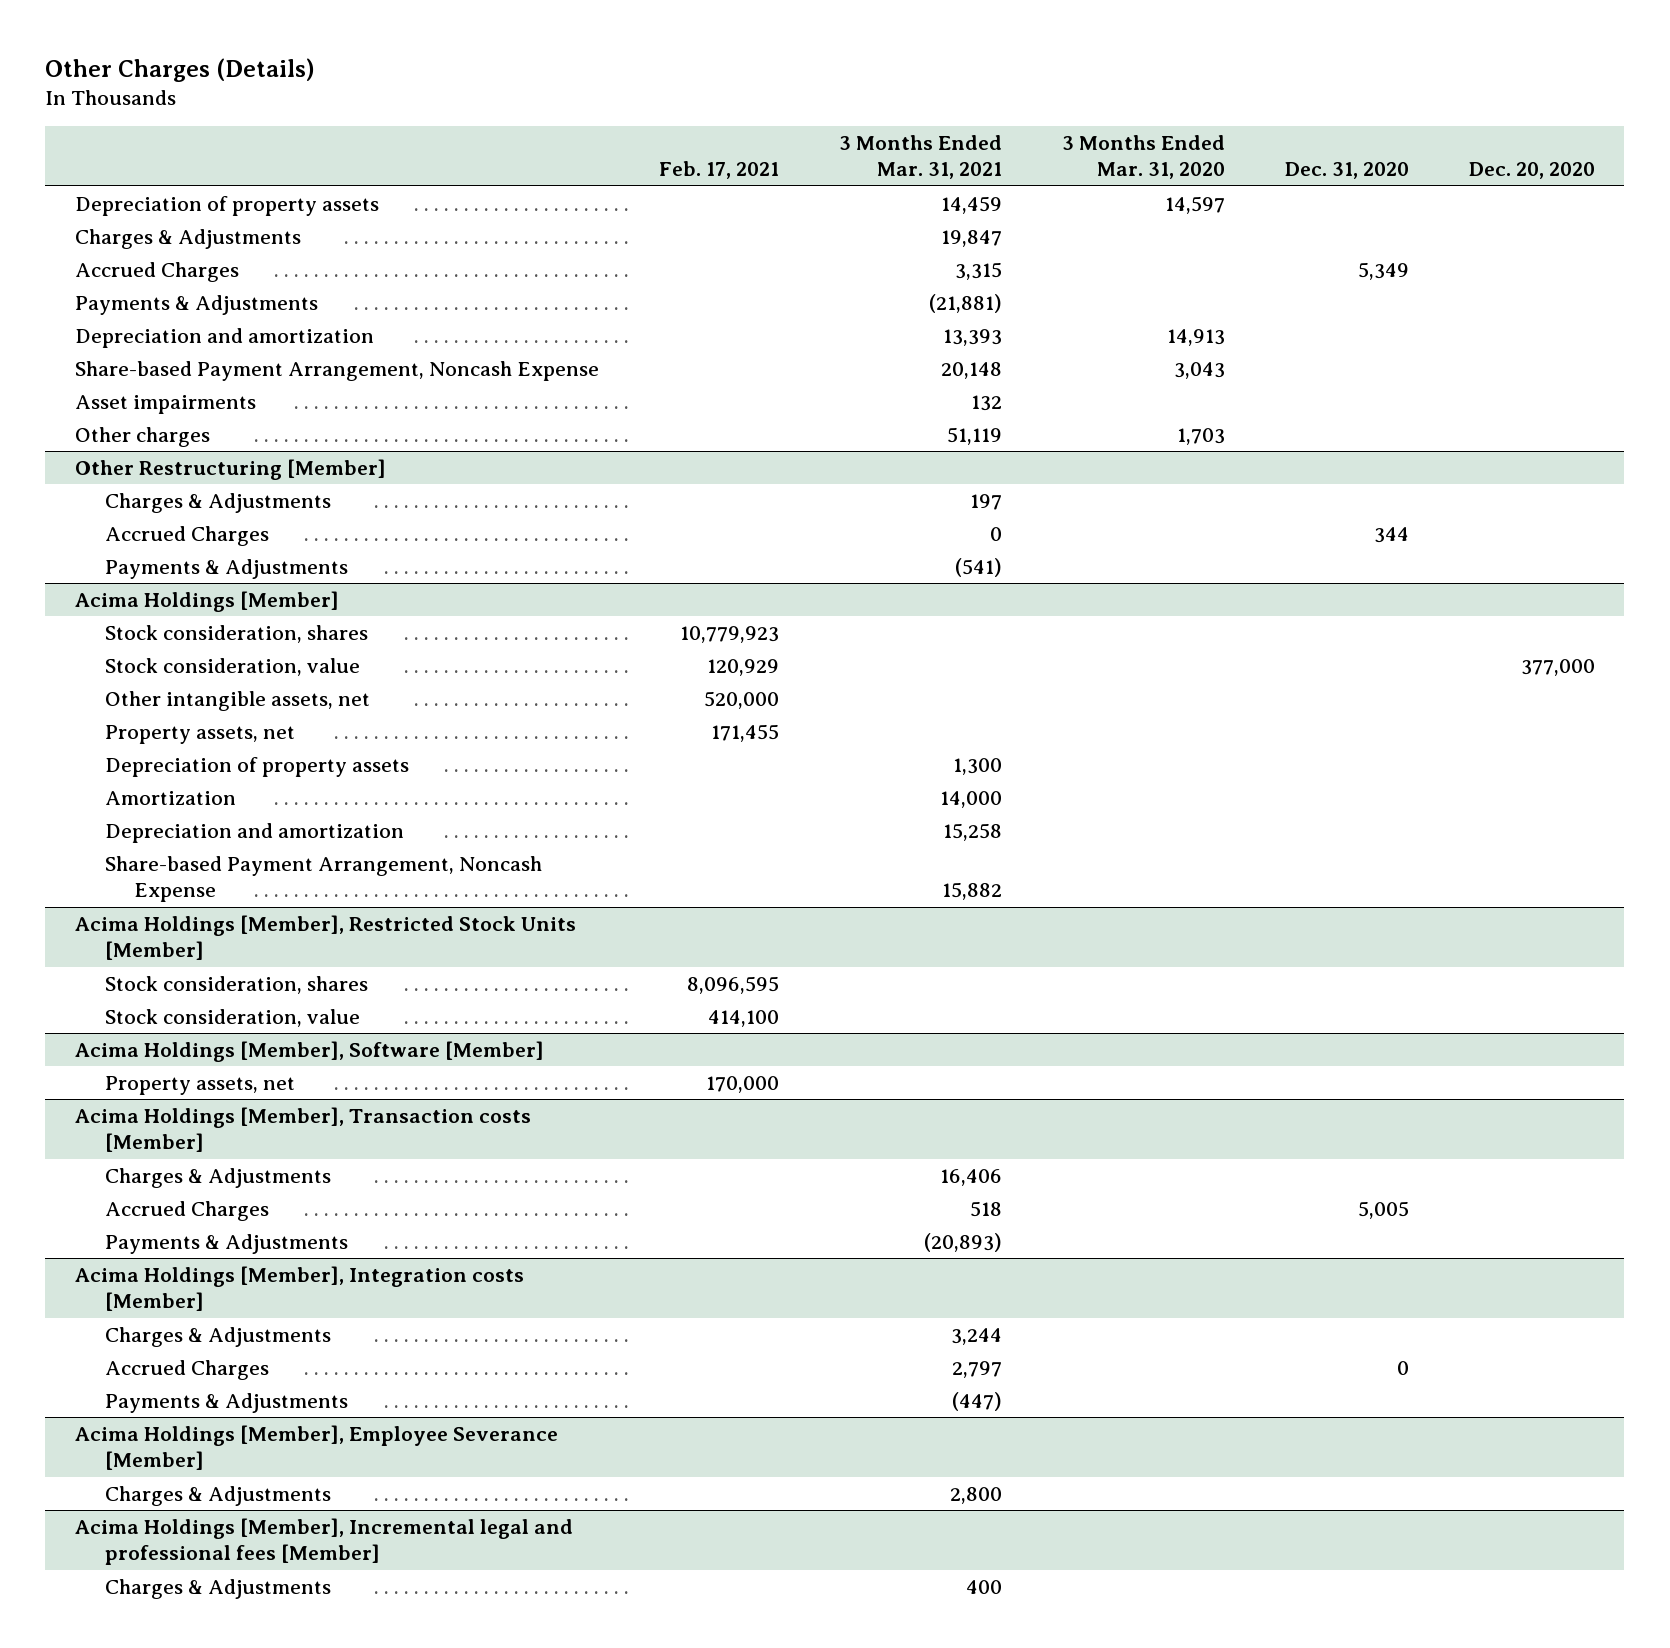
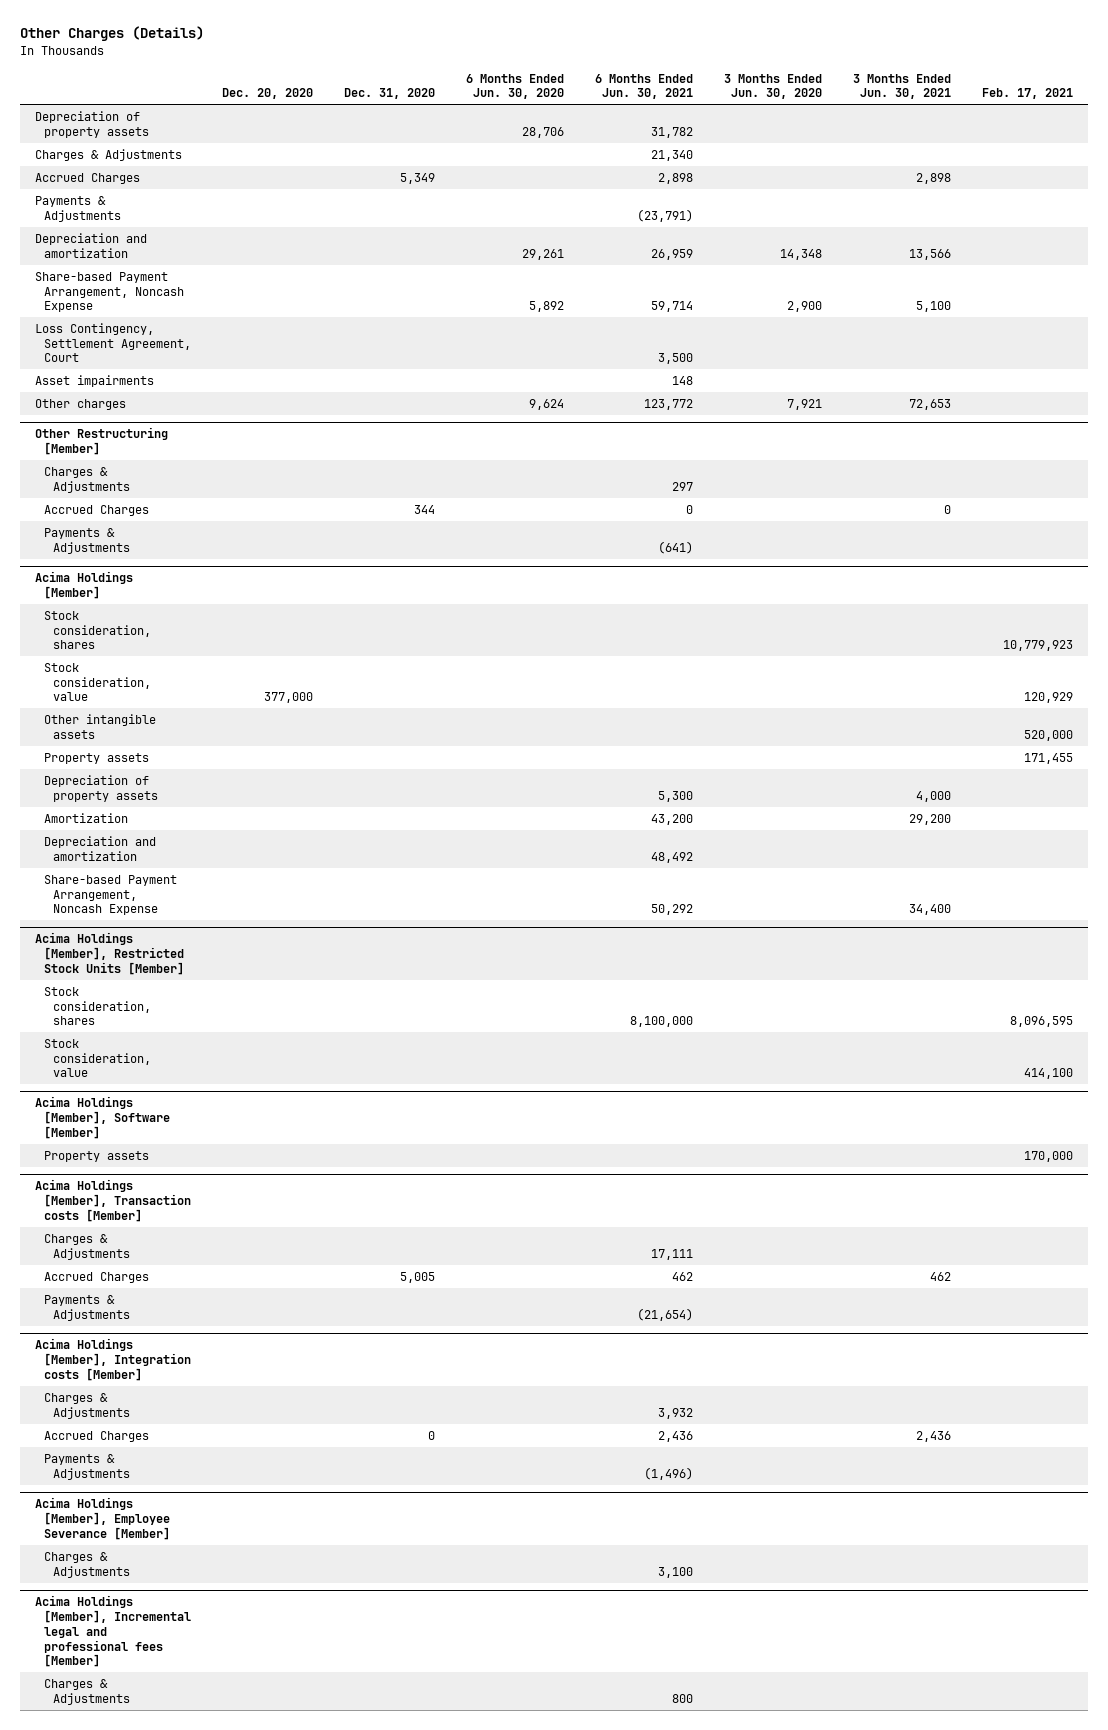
[838,135,1002,180] 3 Months Ended Mar. 31, 2021 -> none
[1061,135,1225,180] 3 Months Ended Mar. 31, 2020 -> none
none -> [465,73,564,100] 6 Months Ended Jun. 30, 2020
none -> [594,73,693,100] 6 Months Ended Jun. 30, 2021
none -> [723,73,822,100] 3 Months Ended Jun. 30, 2020
none -> [852,73,951,100] 3 Months Ended Jun. 30, 2021
none -> [35,322,191,363] Loss Contingency, Settlement Agreement, Court
[104,690,370,711] Other intangible assets, net -> [43,713,156,739] Other intangible assets
[104,724,295,744] Property assets, net -> [43,752,149,764] Property assets
[104,1075,295,1095] Property assets, net -> [43,1150,149,1162] Property assets

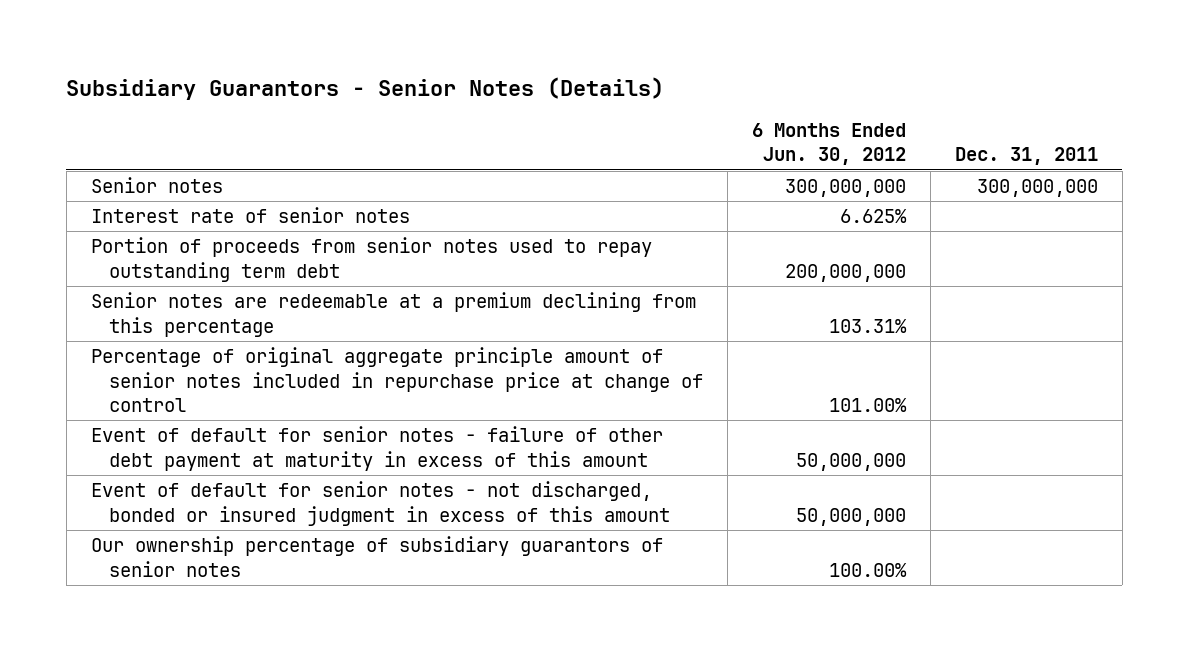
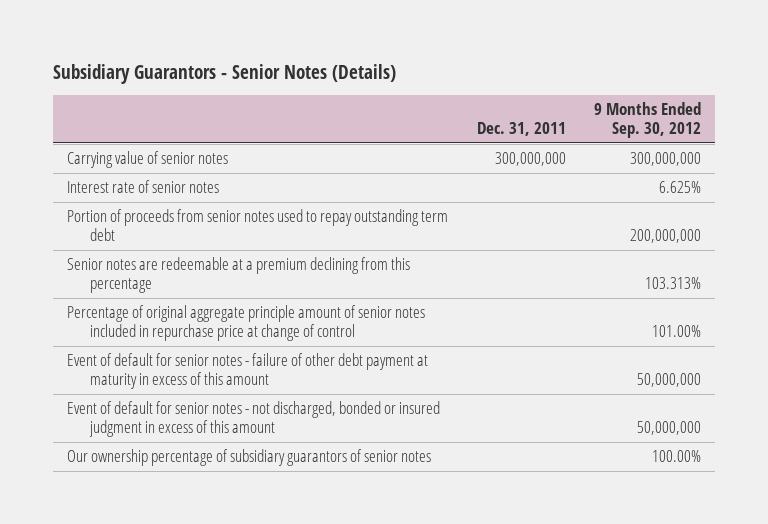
[751,122,906,166] 6 Months Ended Jun. 30, 2012 -> none
none -> [593,102,701,139] 9 Months Ended Sep. 30, 2012
[90,177,223,194] Senior notes -> [67,151,229,169] Carrying value of senior notes

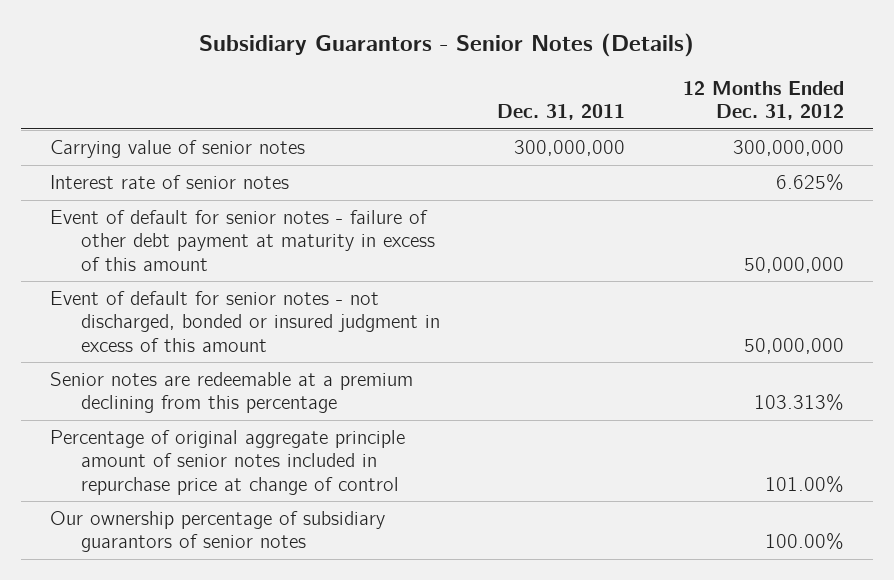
[593,102,701,139] 9 Months Ended Sep. 30, 2012 -> none
none -> [682,80,844,120] 12 Months Ended Dec. 31, 2012
[67,209,449,242] Portion of proceeds from senior notes used to repay outstanding term debt -> none
[67,257,411,294] Senior notes are redeemable at a premium declining from this percentage -> [49,372,413,414] Senior notes are redeemable at a premium declining from this percentage
[67,305,426,342] Percentage of original aggregate principle amount of senior notes included in repurchase price at change of control -> [49,430,405,495] Percentage of original aggregate principle amount of senior notes included in repurchase price at change of control

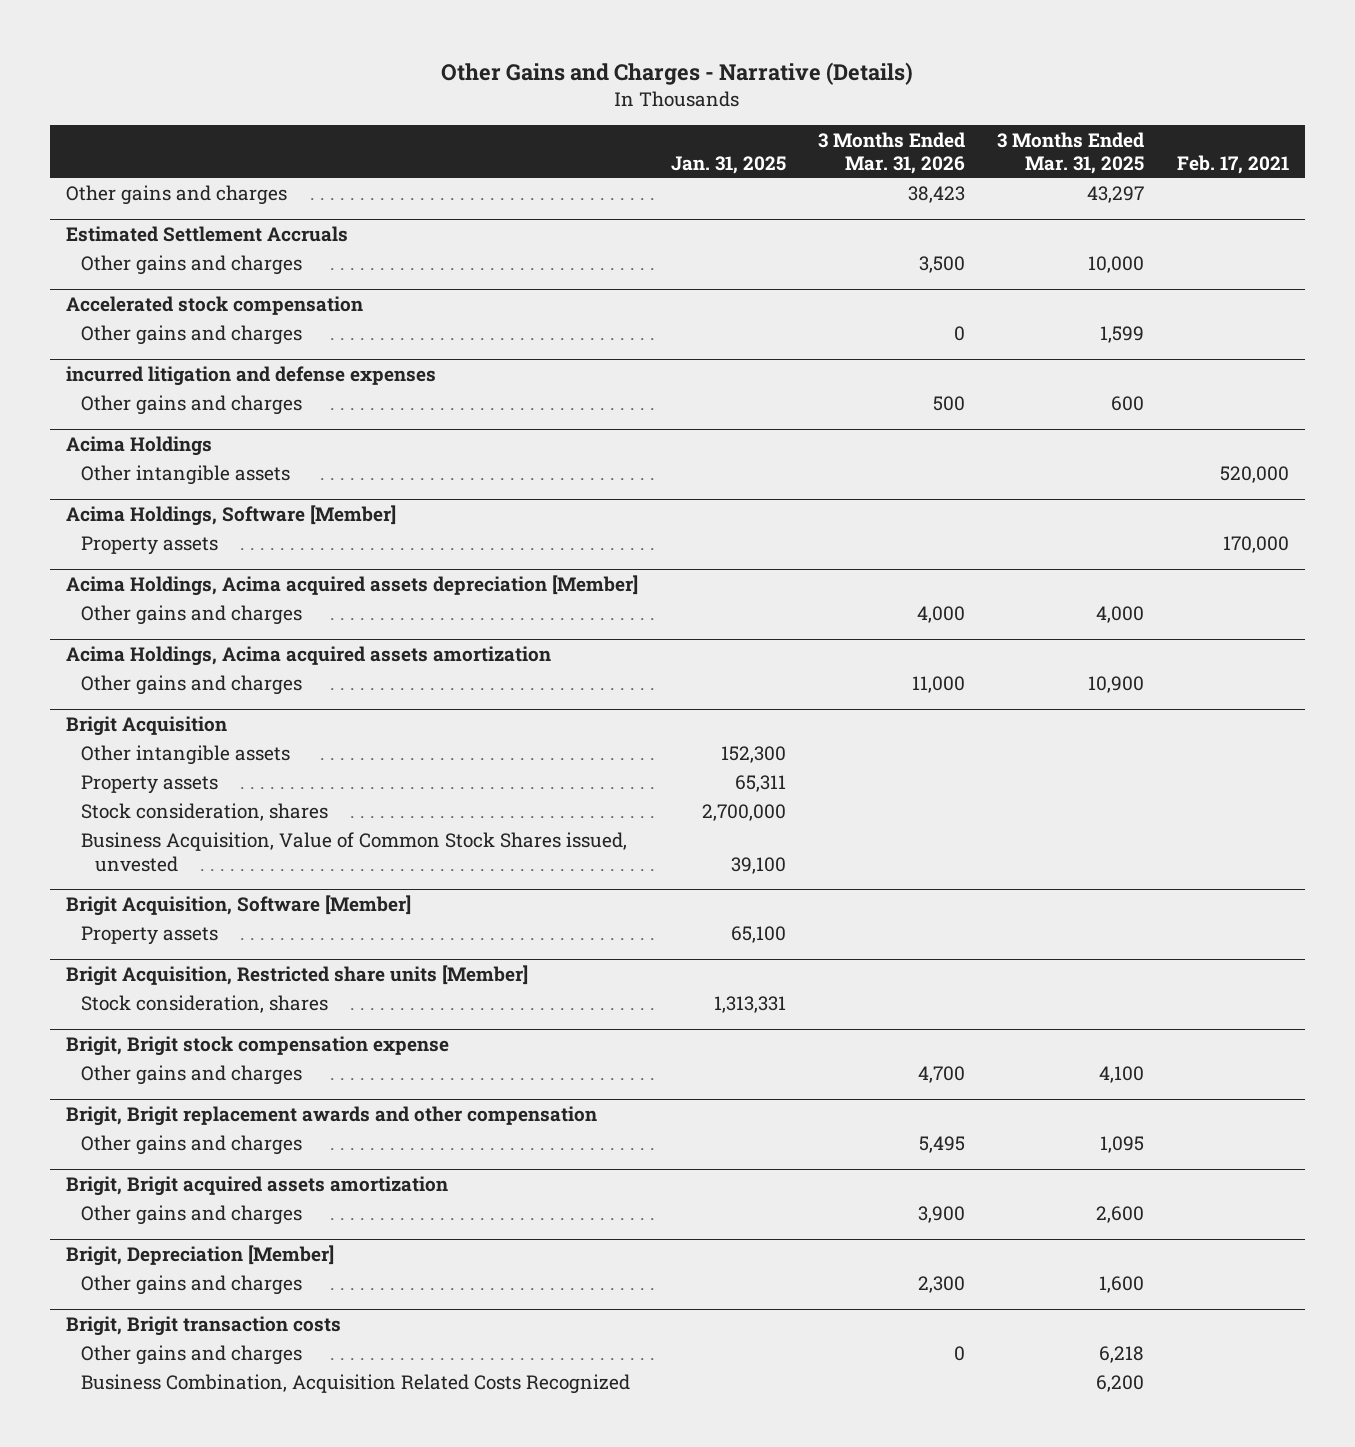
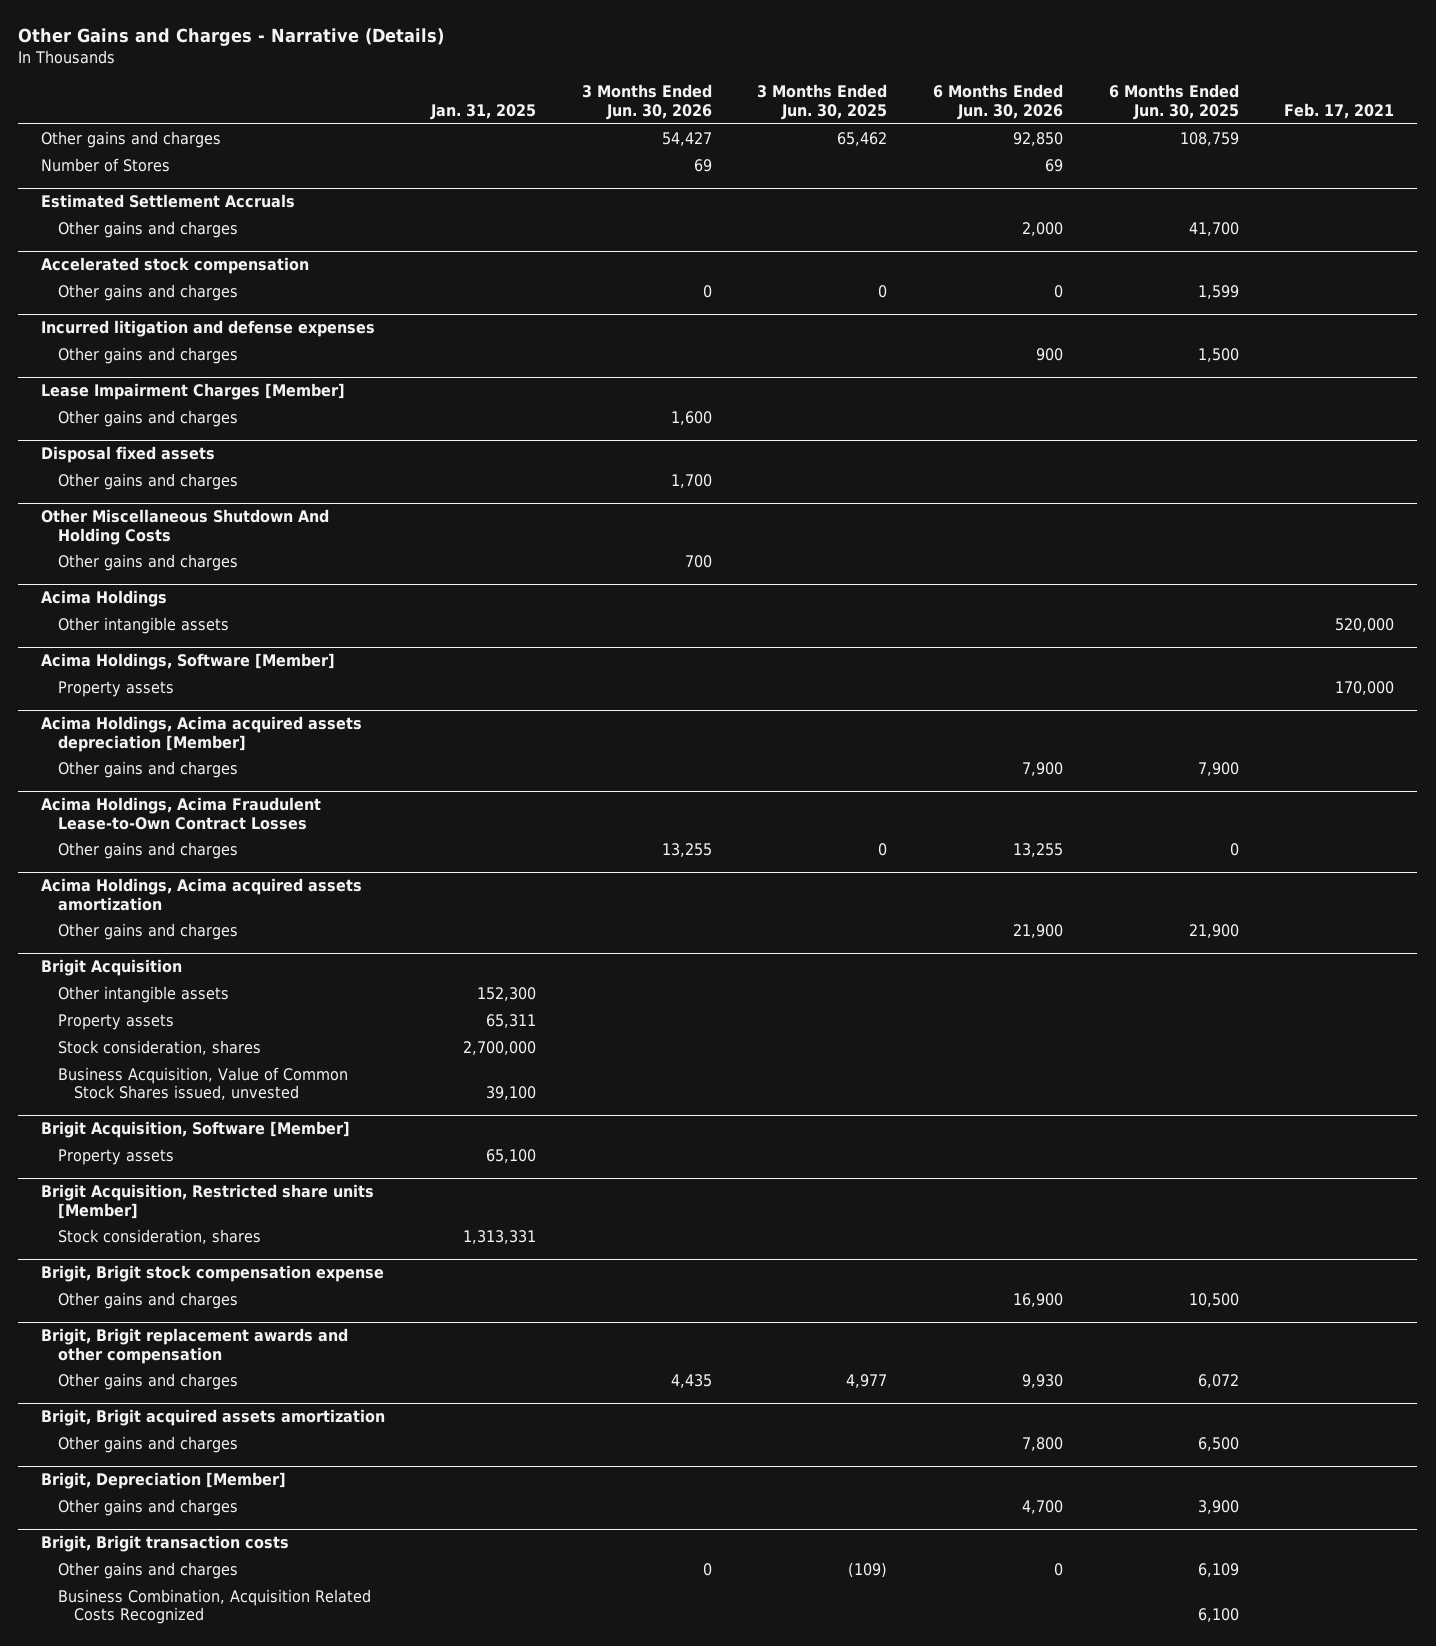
[817,131,965,174] 3 Months Ended Mar. 31, 2026 -> none
[997,131,1145,174] 3 Months Ended Mar. 31, 2025 -> none
none -> [581,84,712,120] 3 Months Ended Jun. 30, 2026
none -> [757,84,888,120] 3 Months Ended Jun. 30, 2025
none -> [933,84,1064,120] 6 Months Ended Jun. 30, 2026
none -> [1108,84,1239,120] 6 Months Ended Jun. 30, 2025
none -> [41,158,171,173] Number of Stores
[66,366,437,387] incurred litigation and defense expenses -> [41,320,376,338] Incurred litigation and defense expenses
none -> [41,383,346,401] Lease Impairment Charges [Member]
none -> [57,410,238,428] Other gains and charges
none -> [41,446,216,464] Disposal fixed assets
none -> [57,473,238,491] Other gains and charges
none -> [41,509,330,545] Other Miscellaneous Shutdown And Holding Costs
none -> [57,554,238,572] Other gains and charges
none -> [41,797,322,830] Acima Holdings, Acima Fraudulent Lease-to-Own Contract Losses
none -> [57,842,238,860] Other gains and charges

